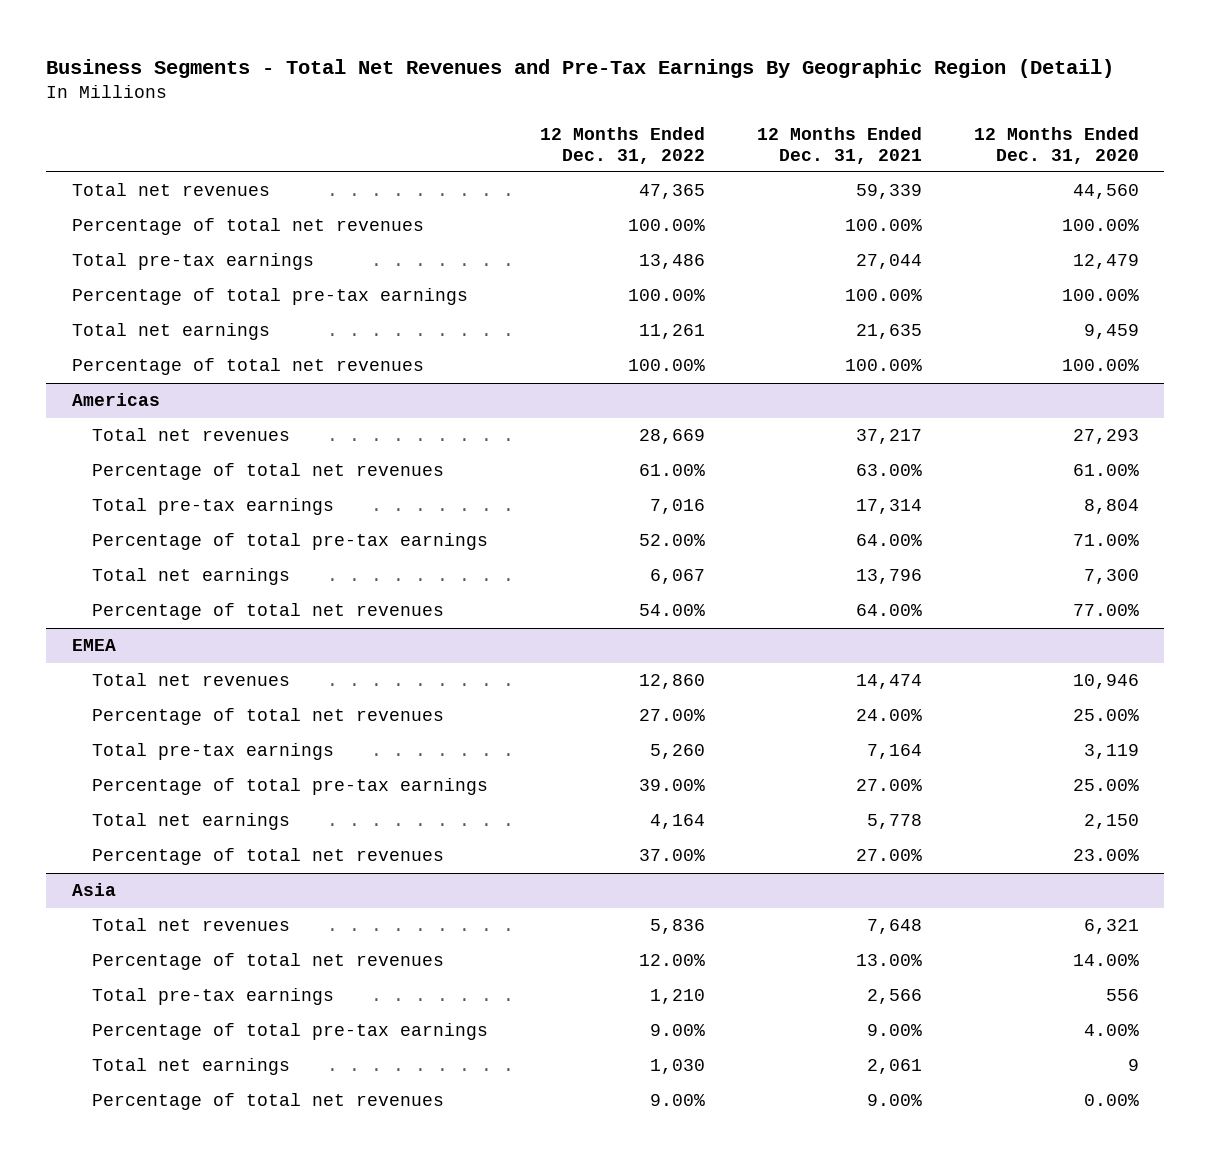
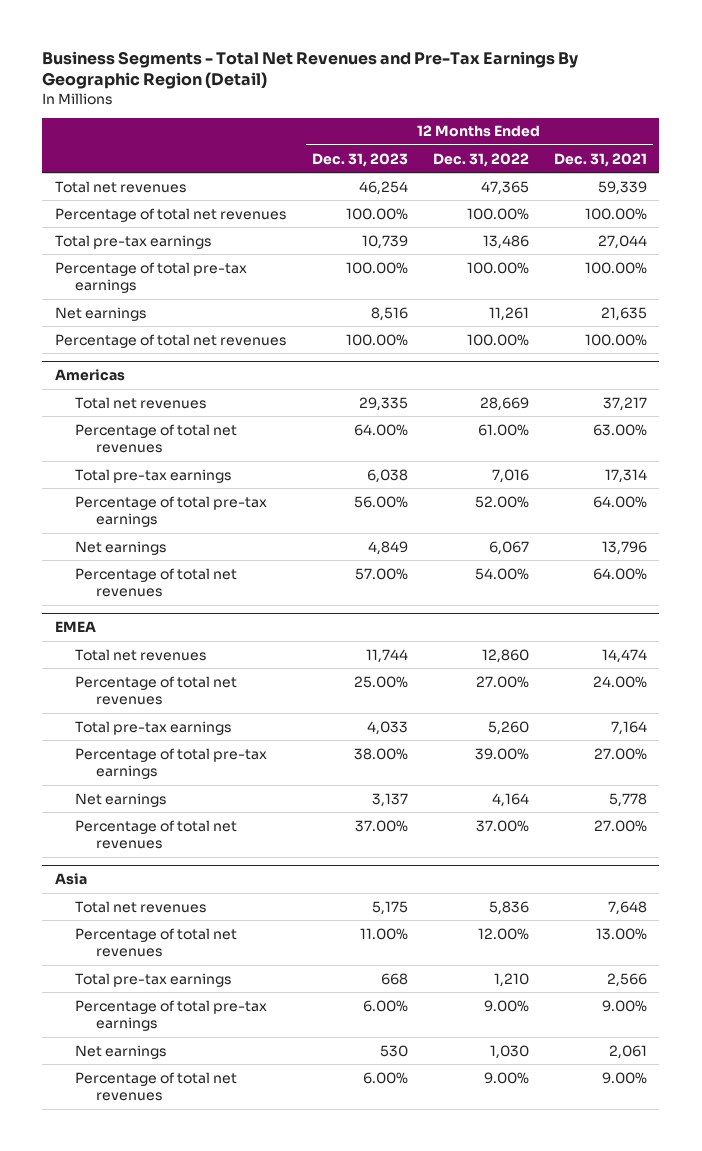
[973,126,1139,164] 12 Months Ended Dec. 31, 2020 -> none
none -> [311,152,408,167] Dec. 31, 2023
[71,323,270,341] Total net earnings -> [54,306,147,321] Net earnings
[92,568,291,586] Total net earnings -> [75,540,168,555] Net earnings
[92,813,291,831] Total net earnings -> [75,792,168,807] Net earnings
[92,1058,291,1076] Total net earnings -> [75,1044,168,1059] Net earnings

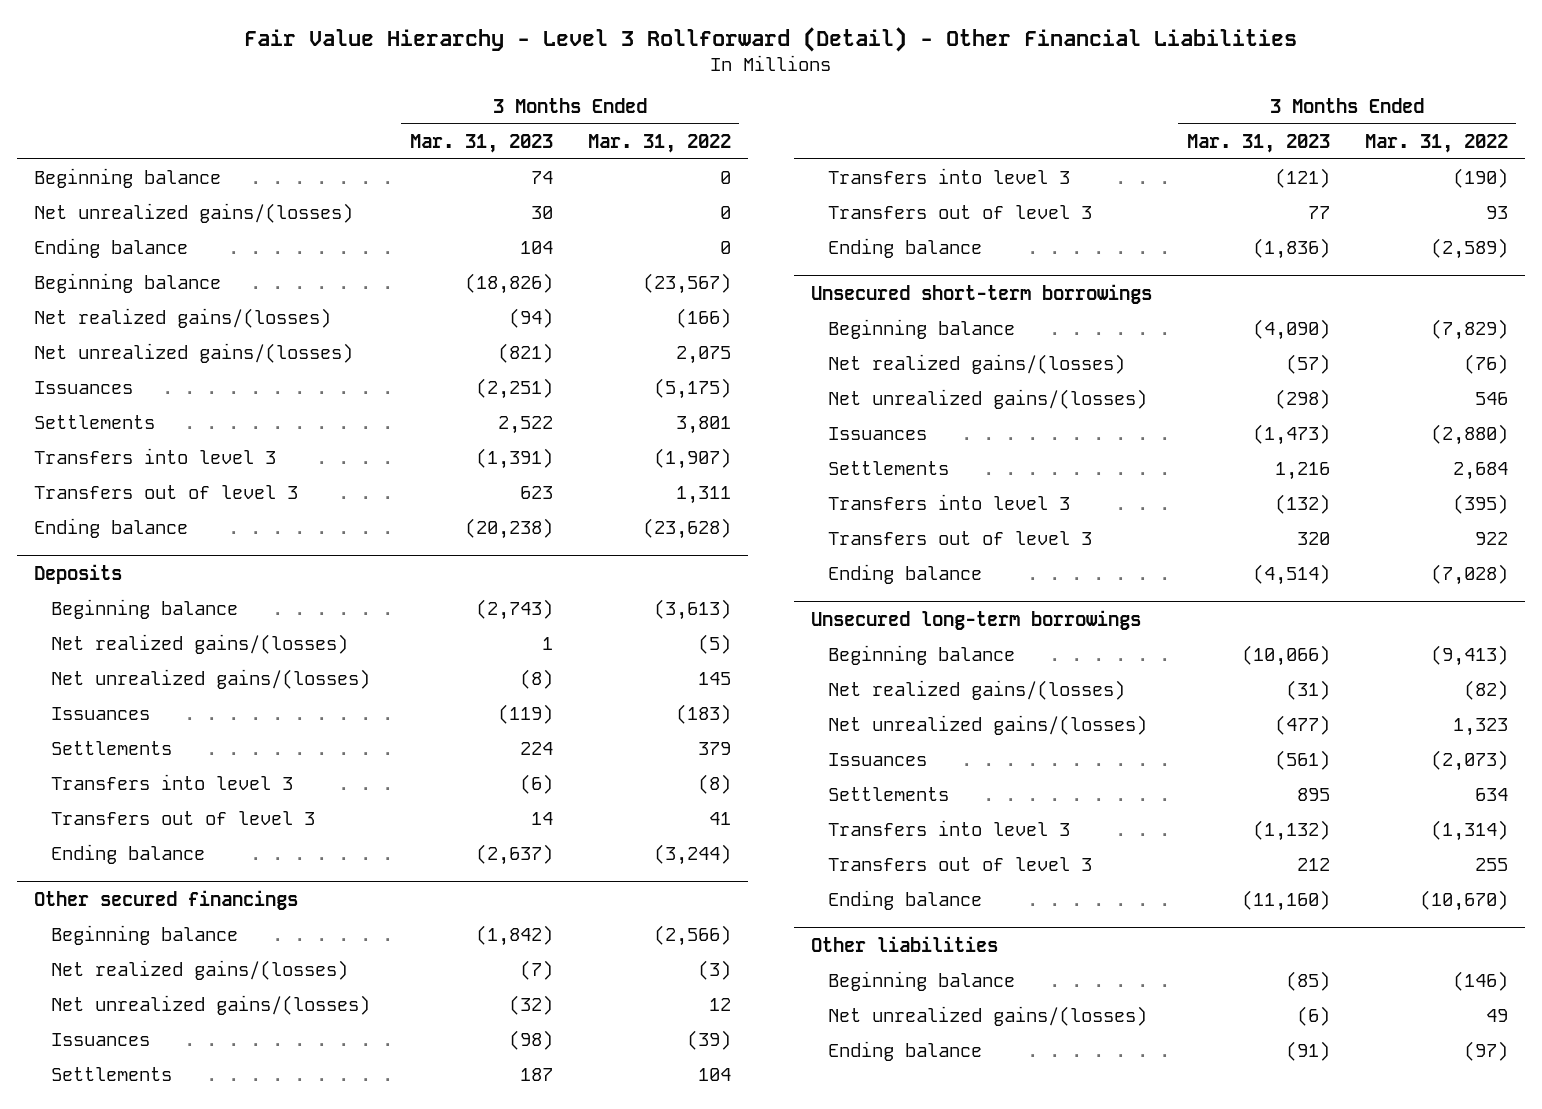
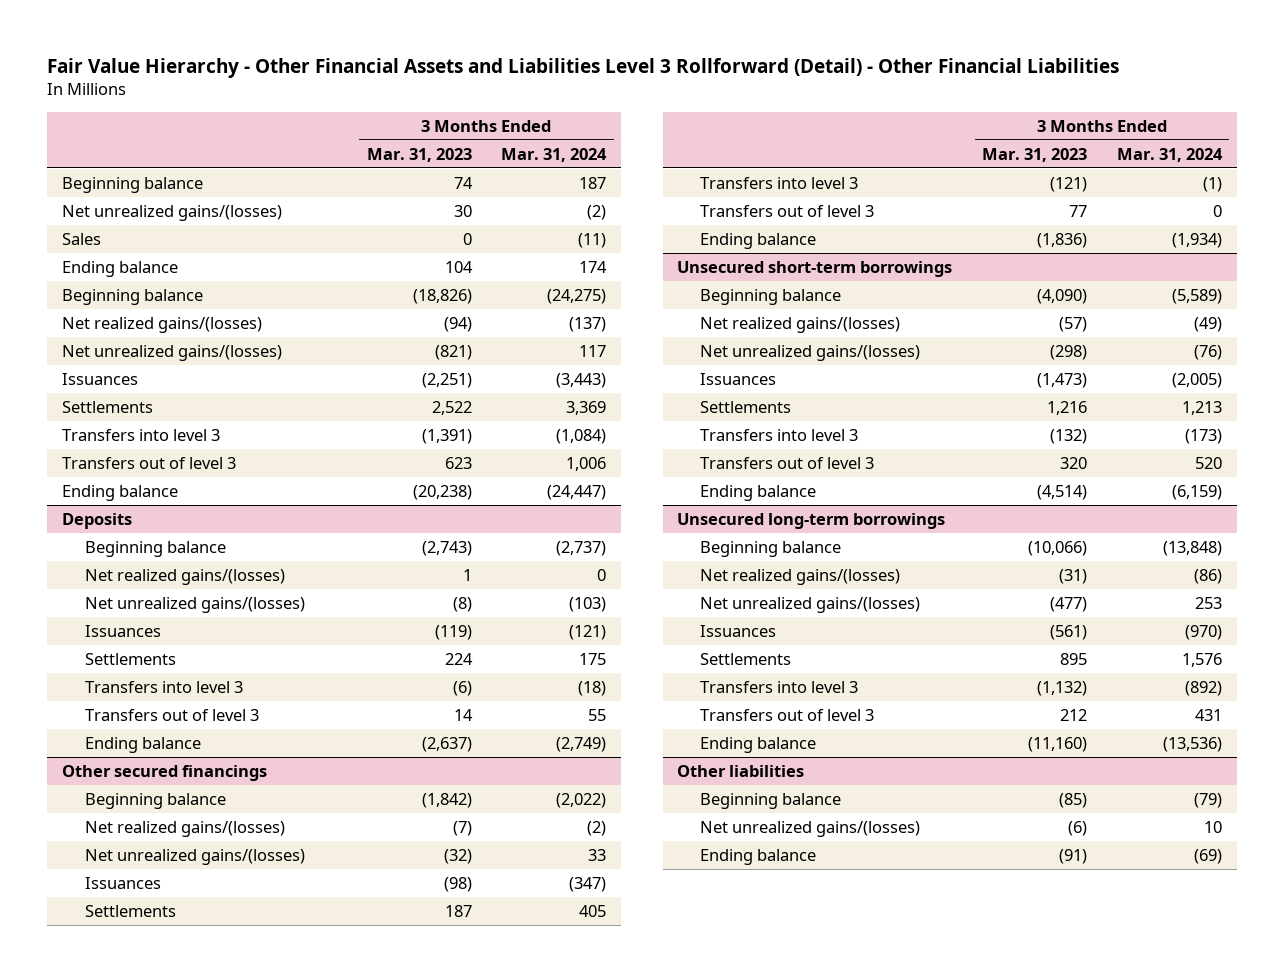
[243,26,1297,52] Fair Value Hierarchy - Level 3 Rollforward (Detail) - Other Financial Liabilities -> [47,57,1120,78] Fair Value Hierarchy - Other Financial Assets and Liabilities Level 3 Rollforward (Detail) - Other Financial Liabilities
[587,133,731,153] Mar. 31, 2022 -> none
none -> [501,147,608,162] Mar. 31, 2024
none -> [61,232,101,245] Sales

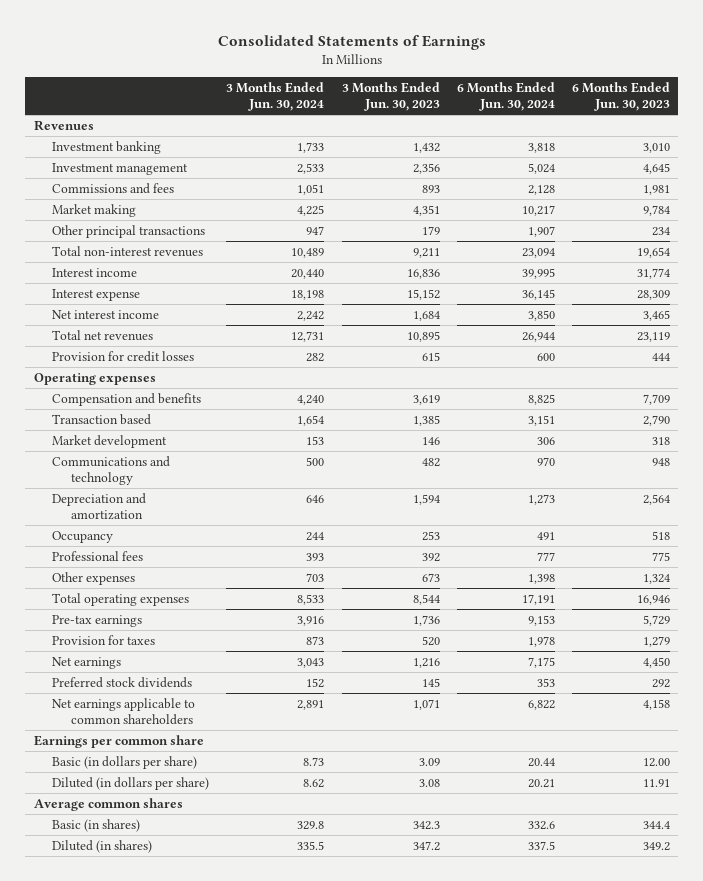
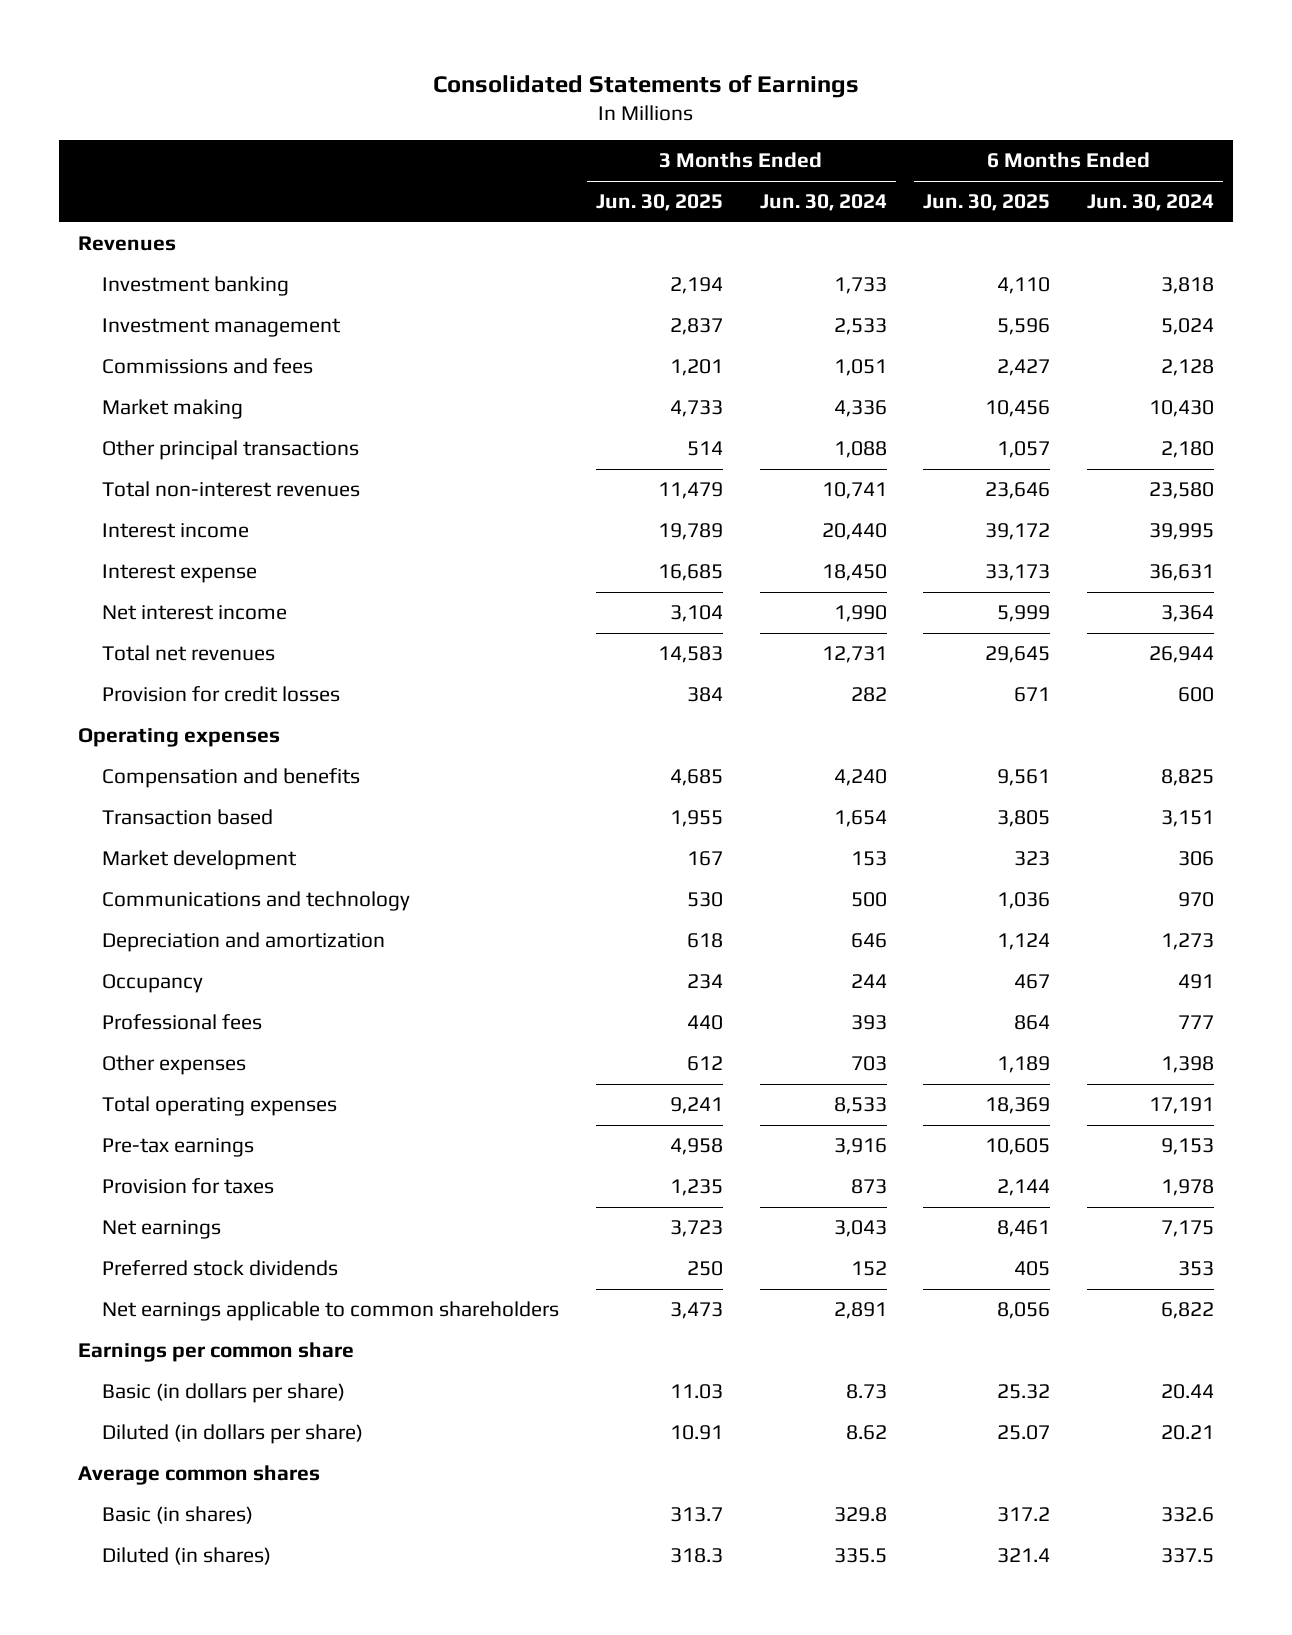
[341,82,440,111] 3 Months Ended Jun. 30, 2023 -> none
[571,82,670,111] 6 Months Ended Jun. 30, 2023 -> none
none -> [595,194,723,212] Jun. 30, 2025
none -> [923,194,1051,212] Jun. 30, 2025
[297,205,325,217] 4,225 -> [833,400,887,418] 4,336
[521,205,555,217] 10,217 -> [1149,400,1215,418] 10,430
[306,226,325,236] 947 -> [833,441,887,459] 1,088
[527,226,555,238] 1,907 -> [1161,441,1215,459] 2,180
[291,248,325,259] 10,489 -> [821,482,887,500] 10,741
[521,248,555,259] 23,094 -> [1149,482,1215,500] 23,580
[291,290,325,301] 18,198 -> [821,564,887,582] 18,450
[521,289,555,301] 36,145 -> [1149,564,1215,582] 36,631
[297,311,325,322] 2,242 -> [833,605,887,623] 1,990
[527,310,555,322] 3,850 -> [1161,605,1215,623] 3,364

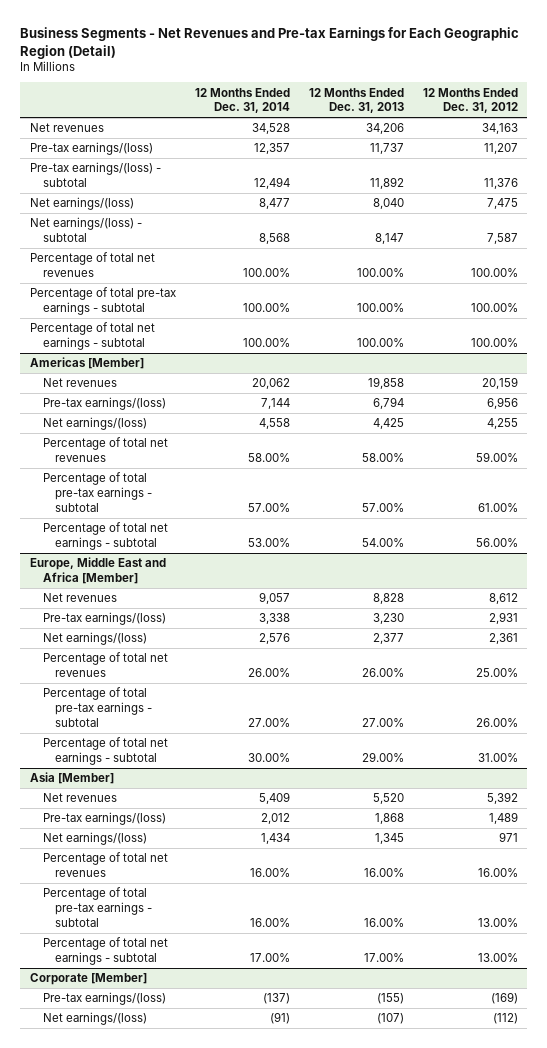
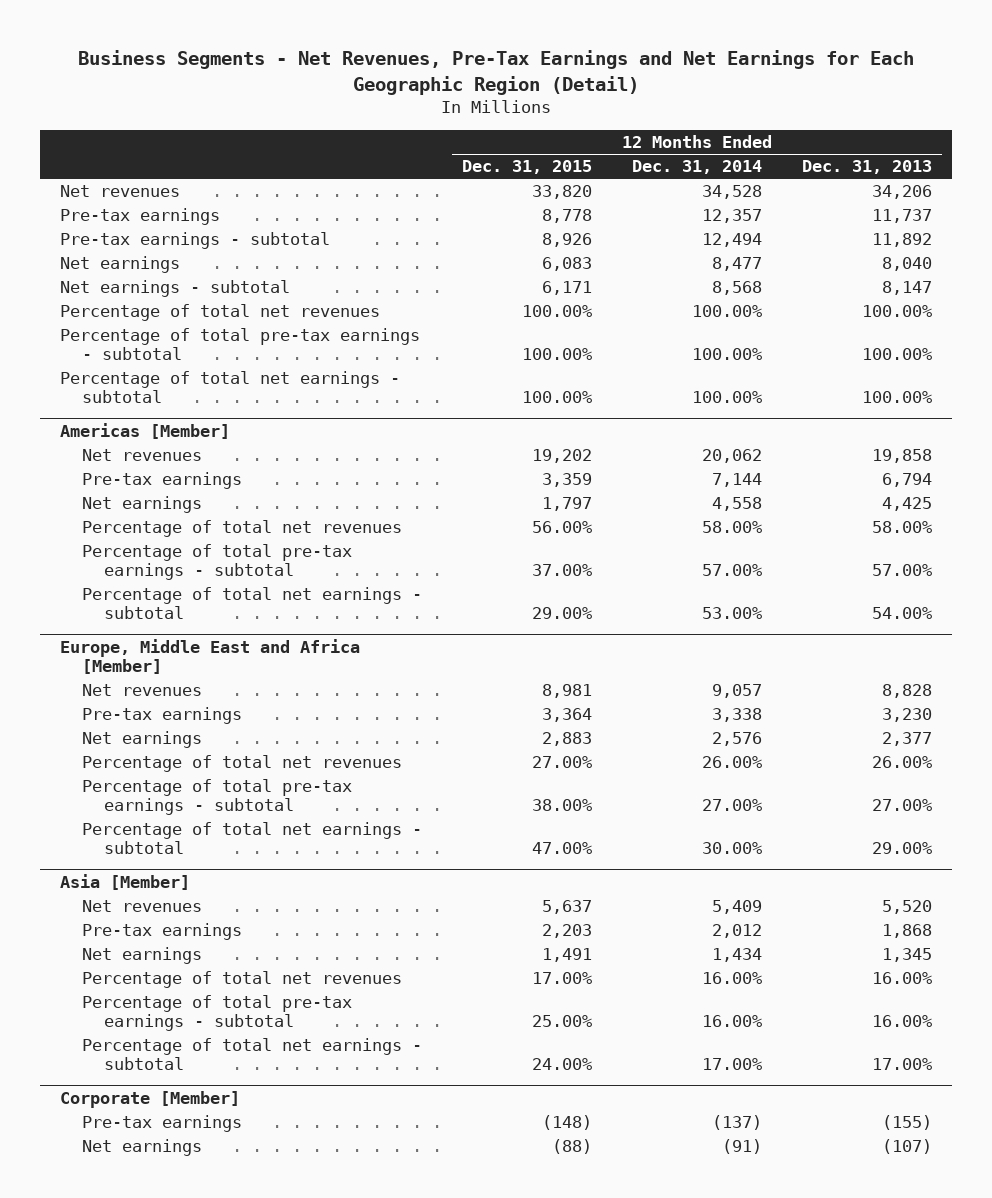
[20,26,520,59] Business Segments - Net Revenues and Pre-tax Earnings for Each Geographic Region (Detail) -> [77,50,914,96] Business Segments - Net Revenues, Pre-Tax Earnings and Net Earnings for Each Geographic Region (Detail)
[422,87,518,114] 12 Months Ended Dec. 31, 2012 -> none
none -> [461,160,592,175] Dec. 31, 2015
[29,142,153,156] Pre-tax earnings/(loss) -> [59,208,220,226] Pre-tax earnings
[29,162,161,187] Pre-tax earnings/(loss) - subtotal -> [59,232,330,250] Pre-tax earnings - subtotal
[29,197,134,211] Net earnings/(loss) -> [59,256,180,274] Net earnings
[29,217,142,242] Net earnings/(loss) - subtotal -> [59,280,290,298] Net earnings - subtotal
[42,397,166,411] Pre-tax earnings/(loss) -> [81,472,242,490] Pre-tax earnings
[42,417,147,431] Net earnings/(loss) -> [81,496,202,514] Net earnings
[42,612,166,626] Pre-tax earnings/(loss) -> [81,707,242,725] Pre-tax earnings
[42,632,147,646] Net earnings/(loss) -> [81,731,202,749] Net earnings
[42,812,166,826] Pre-tax earnings/(loss) -> [81,923,242,941] Pre-tax earnings
[42,832,147,846] Net earnings/(loss) -> [81,947,202,965] Net earnings
[42,992,166,1006] Pre-tax earnings/(loss) -> [81,1115,242,1133] Pre-tax earnings
[42,1012,147,1026] Net earnings/(loss) -> [81,1139,202,1157] Net earnings

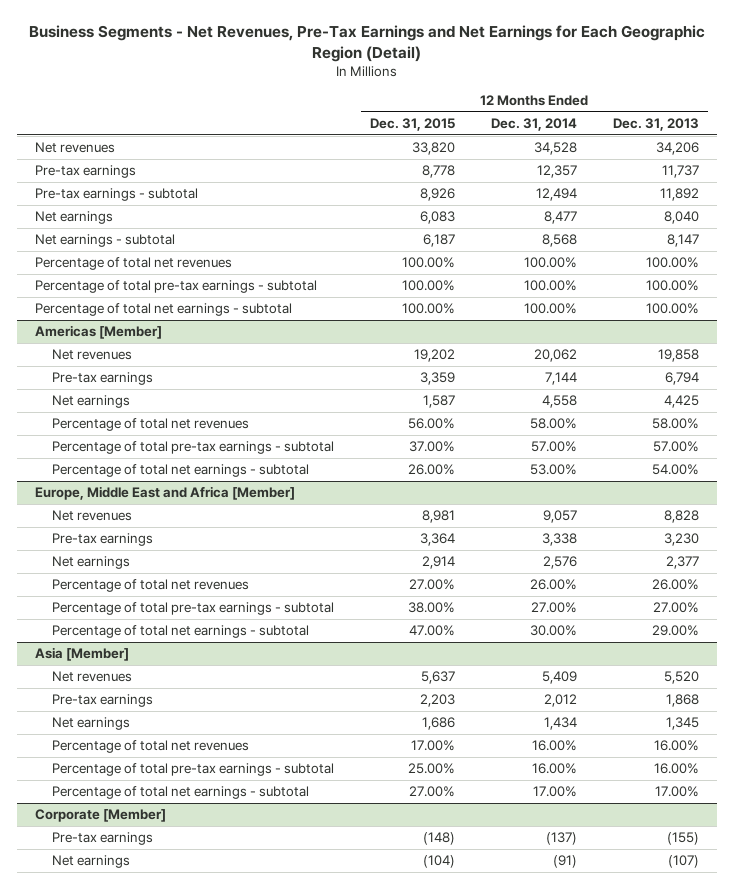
[541,281,592,296] 6,171 -> [422,234,455,248] 6,187
[541,497,592,512] 1,797 -> [422,395,455,409] 1,587
[531,607,592,620] 29.00% -> [407,464,455,476] 26.00%
[541,732,592,747] 2,883 -> [421,556,455,570] 2,914
[541,948,592,963] 1,491 -> [421,717,455,731] 1,686
[531,1058,592,1071] 24.00% -> [408,786,455,798] 27.00%
[551,1139,592,1155] (88) -> [422,855,455,869] (104)

